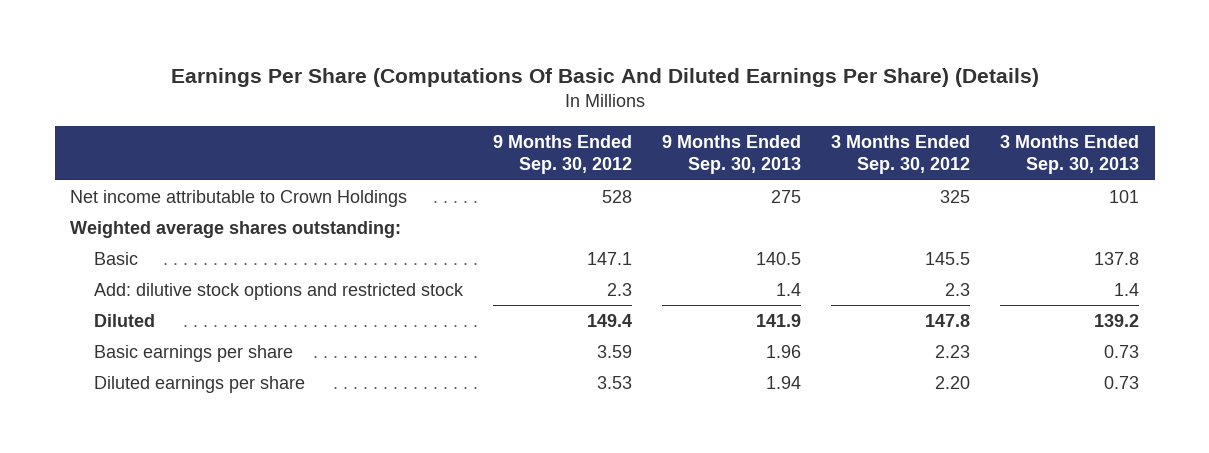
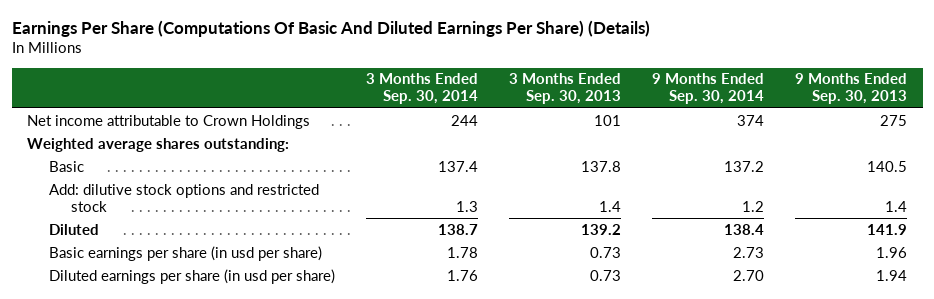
[493,134,633,175] 9 Months Ended Sep. 30, 2012 -> none
[831,134,971,175] 3 Months Ended Sep. 30, 2012 -> none
none -> [366,73,479,105] 3 Months Ended Sep. 30, 2014
none -> [652,73,765,105] 9 Months Ended Sep. 30, 2014
[94,344,294,362] Basic earnings per share -> [49,245,323,261] Basic earnings per share (in usd per share)
[94,375,306,393] Diluted earnings per share -> [49,268,336,284] Diluted earnings per share (in usd per share)

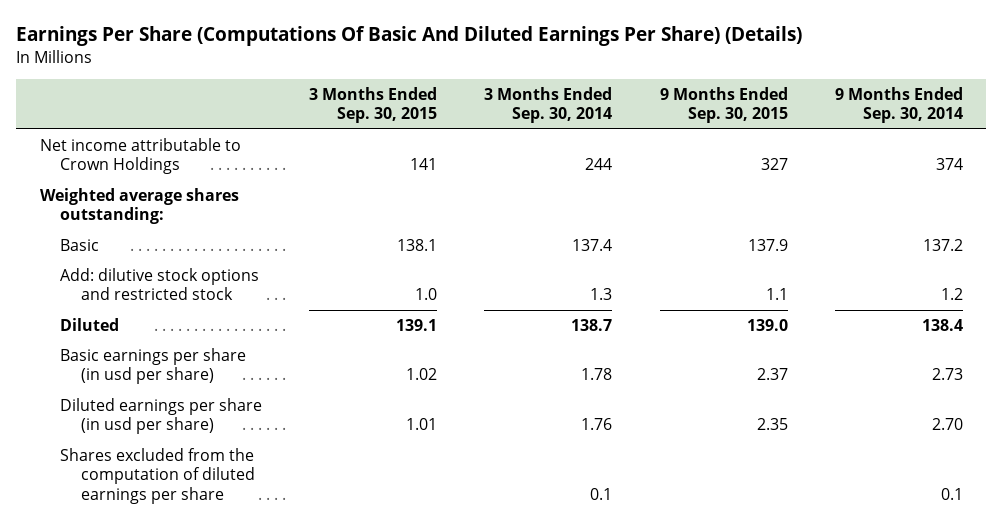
[509,73,622,105] 3 Months Ended Sep. 30, 2013 -> none
[795,73,908,105] 9 Months Ended Sep. 30, 2013 -> none
none -> [309,86,438,124] 3 Months Ended Sep. 30, 2015
none -> [659,86,788,124] 9 Months Ended Sep. 30, 2015
none -> [60,447,255,505] Shares excluded from the computation of diluted earnings per share

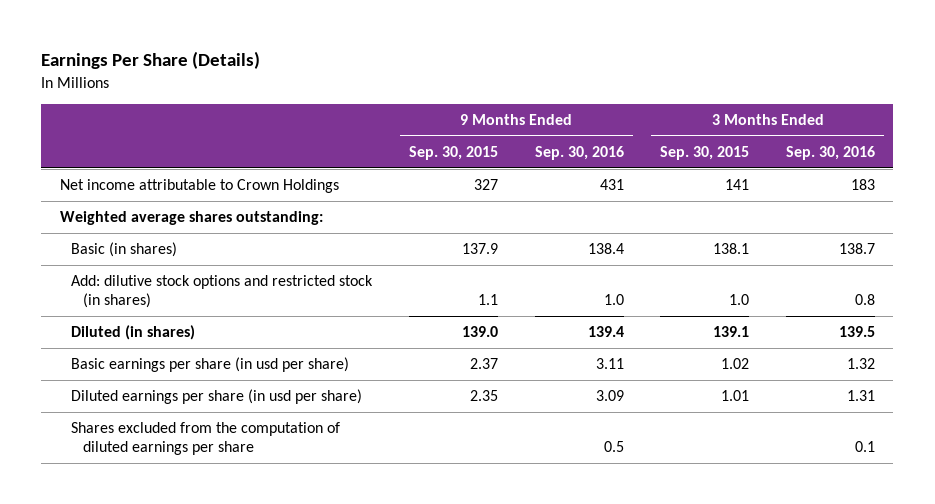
[15,26,802,47] Earnings Per Share (Computations Of Basic And Diluted Earnings Per Share) (Details) -> [41,51,261,70] Earnings Per Share (Details)
[484,86,613,124] 3 Months Ended Sep. 30, 2014 -> none
[834,86,963,124] 9 Months Ended Sep. 30, 2014 -> none
none -> [534,146,624,161] Sep. 30, 2016
none -> [786,146,876,161] Sep. 30, 2016
[60,238,100,251] Basic -> [71,242,178,258] Basic (in shares)
[60,267,260,301] Add: dilutive stock options and restricted stock -> [71,275,374,309] Add: dilutive stock options and restricted stock (in shares)
[60,317,120,331] Diluted -> [71,325,196,341] Diluted (in shares)

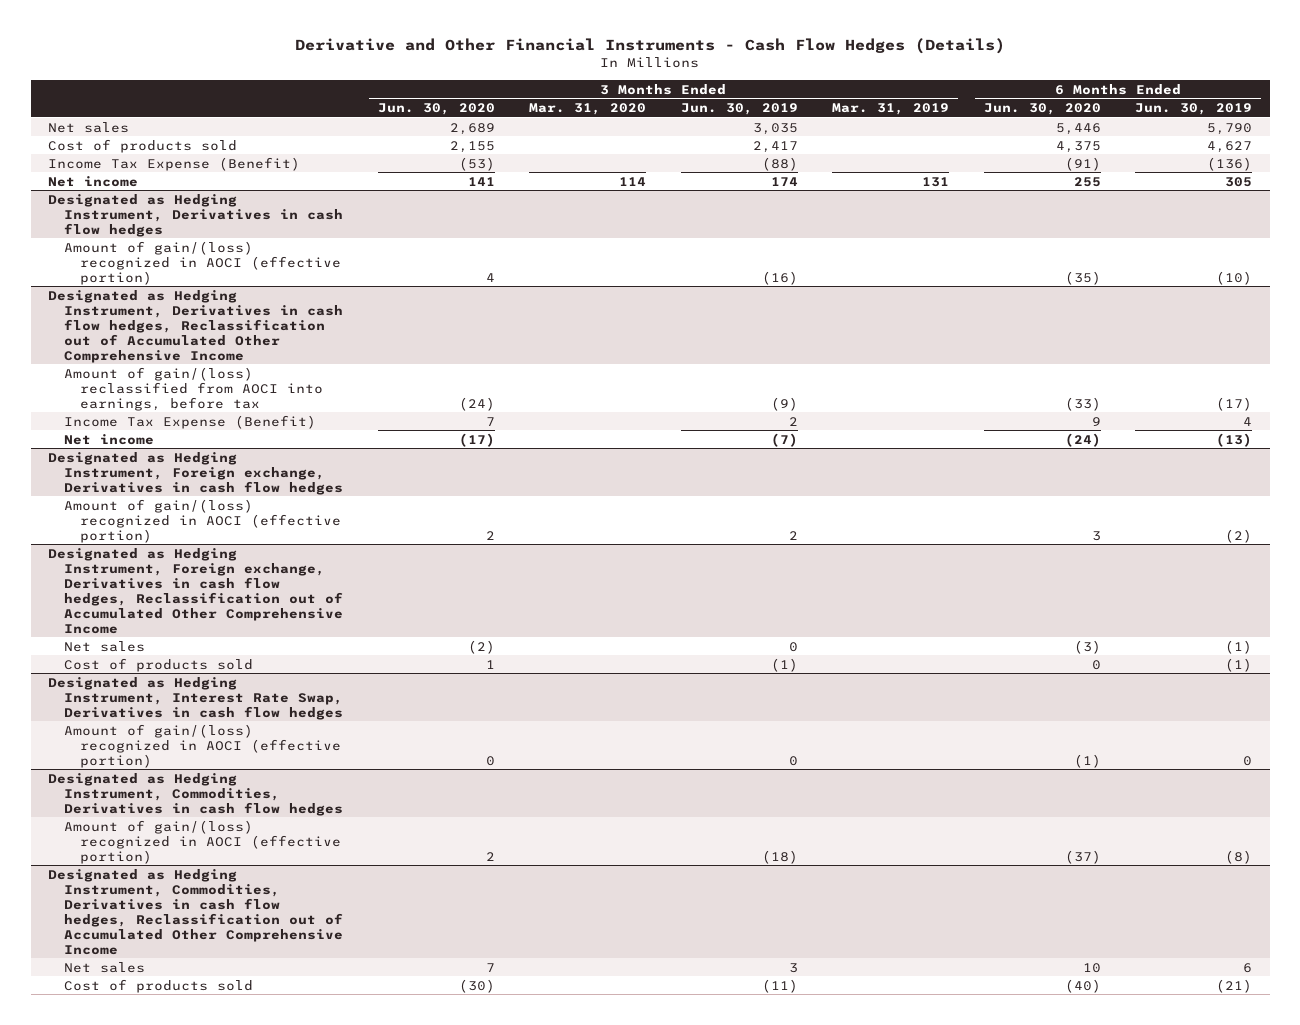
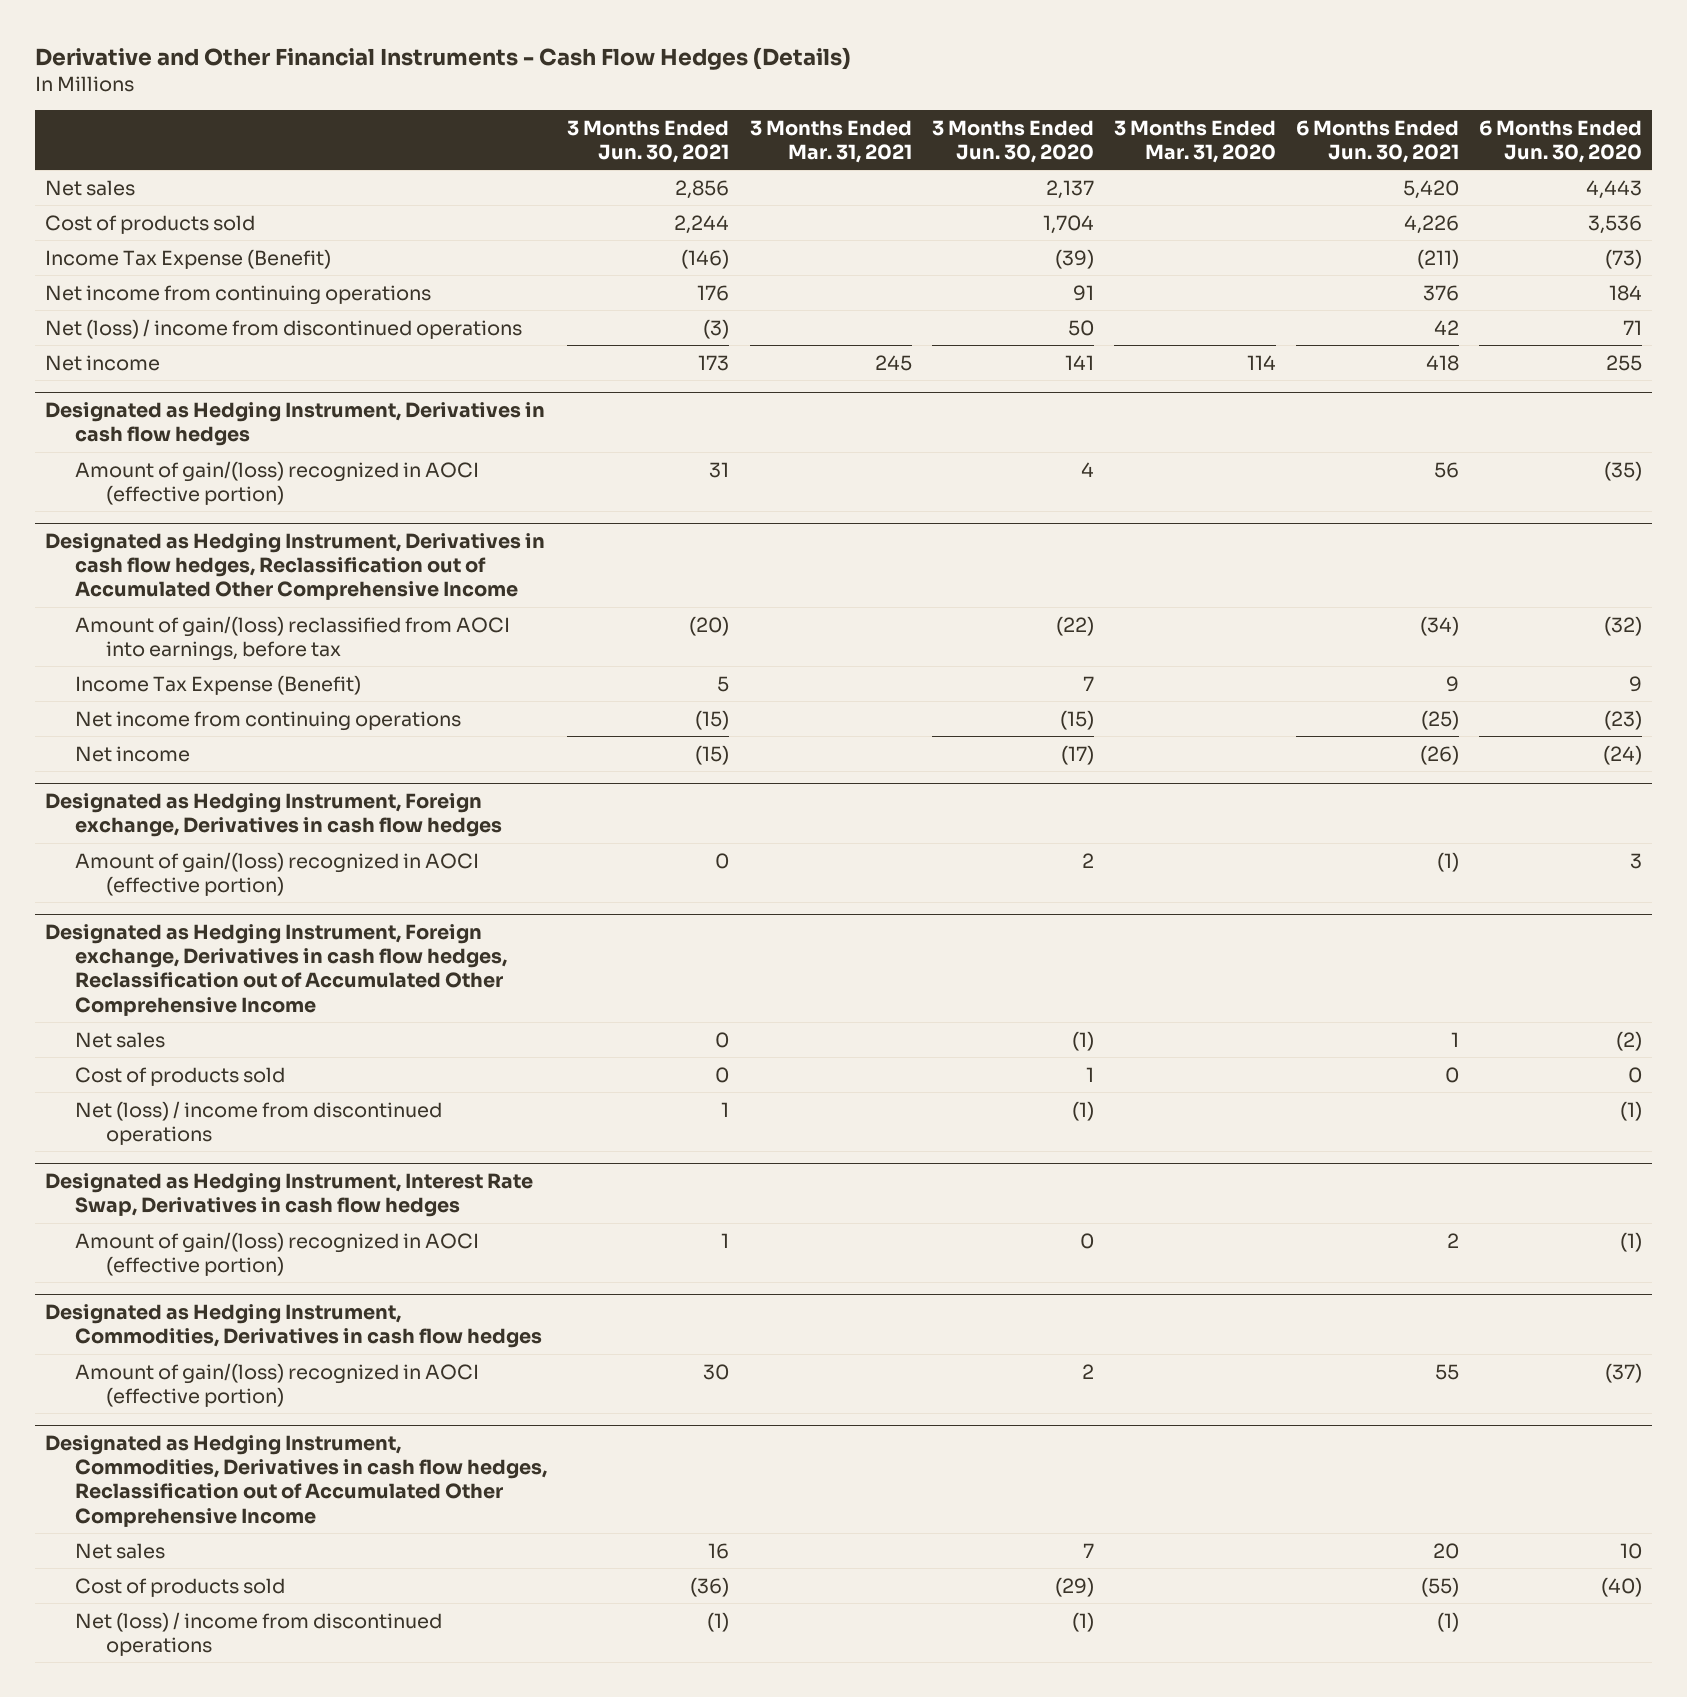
[680,103,798,116] Jun. 30, 2019 -> none
[832,103,950,116] Mar. 31, 2019 -> none
[1135,103,1253,116] Jun. 30, 2019 -> none
none -> [567,119,730,163] 3 Months Ended Jun. 30, 2021
none -> [749,119,912,163] 3 Months Ended Mar. 31, 2021
none -> [1296,119,1460,163] 6 Months Ended Jun. 30, 2021
[449,122,495,135] 2,689 -> [1045,179,1094,199] 2,137
[1055,122,1101,135] 5,446 -> [1586,179,1643,199] 4,443
[449,140,495,153] 2,155 -> [1042,214,1094,234] 1,704
[1055,140,1101,153] 4,375 -> [1588,214,1643,234] 3,536
[458,156,495,171] (53) -> [1054,248,1094,269] (39)
[1064,156,1101,171] (91) -> [1605,248,1643,269] (73)
none -> [44,284,431,305] Net income from continuing operations
none -> [44,318,522,339] Net (loss) / income from discontinued operations
[458,396,495,411] (24) -> [1055,615,1094,636] (22)
[1064,396,1101,411] (33) -> [1604,615,1643,636] (32)
none -> [75,710,462,731] Net income from continuing operations
[467,639,495,654] (2) -> [1071,1030,1094,1051] (1)
[1073,639,1101,654] (3) -> [1616,1030,1643,1051] (2)
none -> [75,1100,443,1145] Net (loss) / income from discontinued operations
[458,978,495,993] (30) -> [1054,1576,1094,1597] (29)
none -> [75,1611,443,1656] Net (loss) / income from discontinued operations

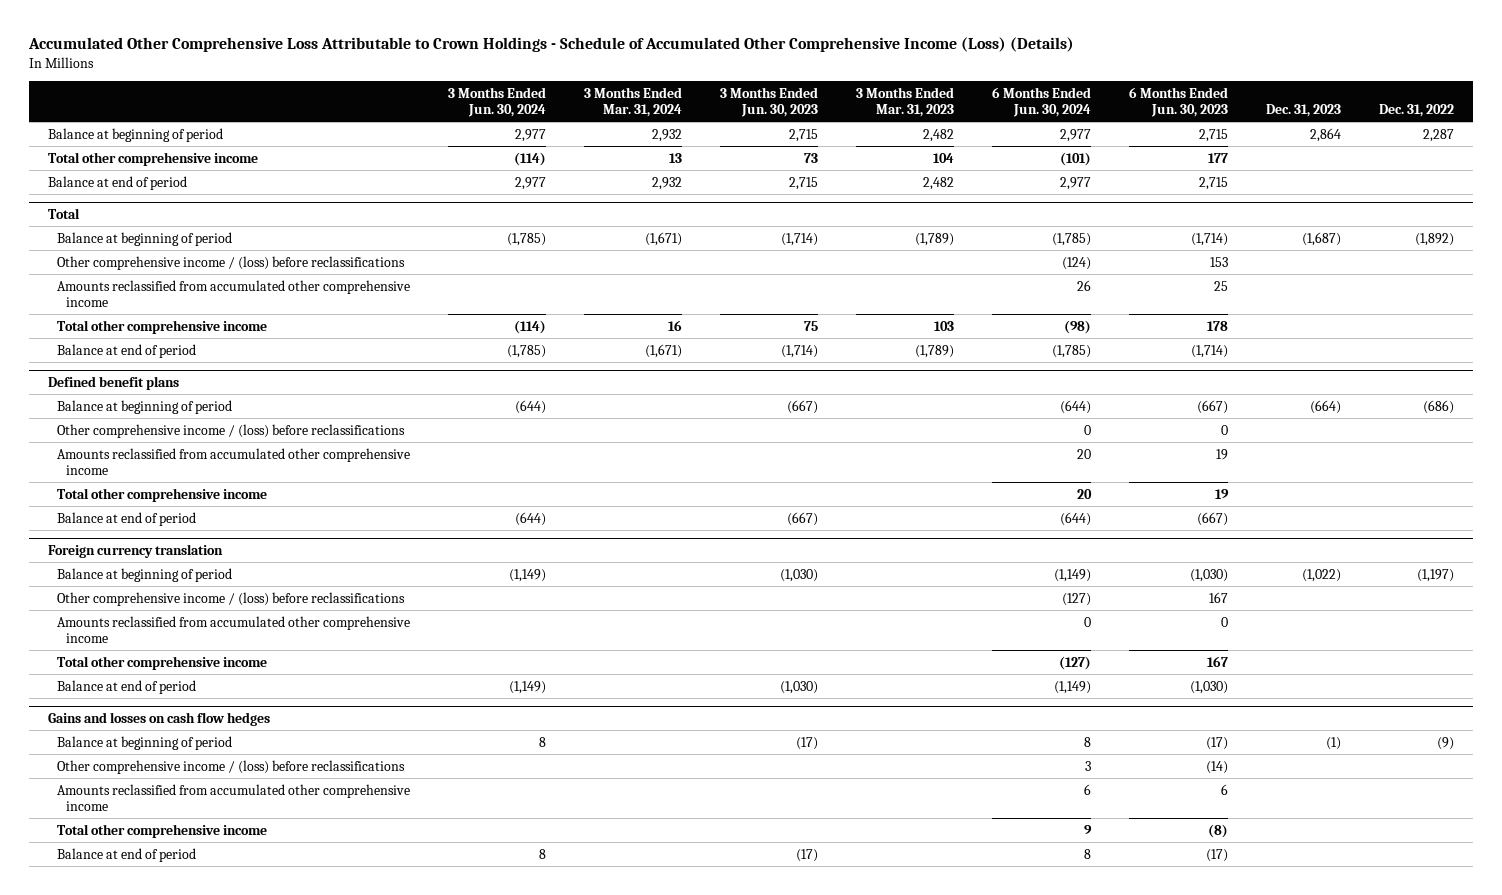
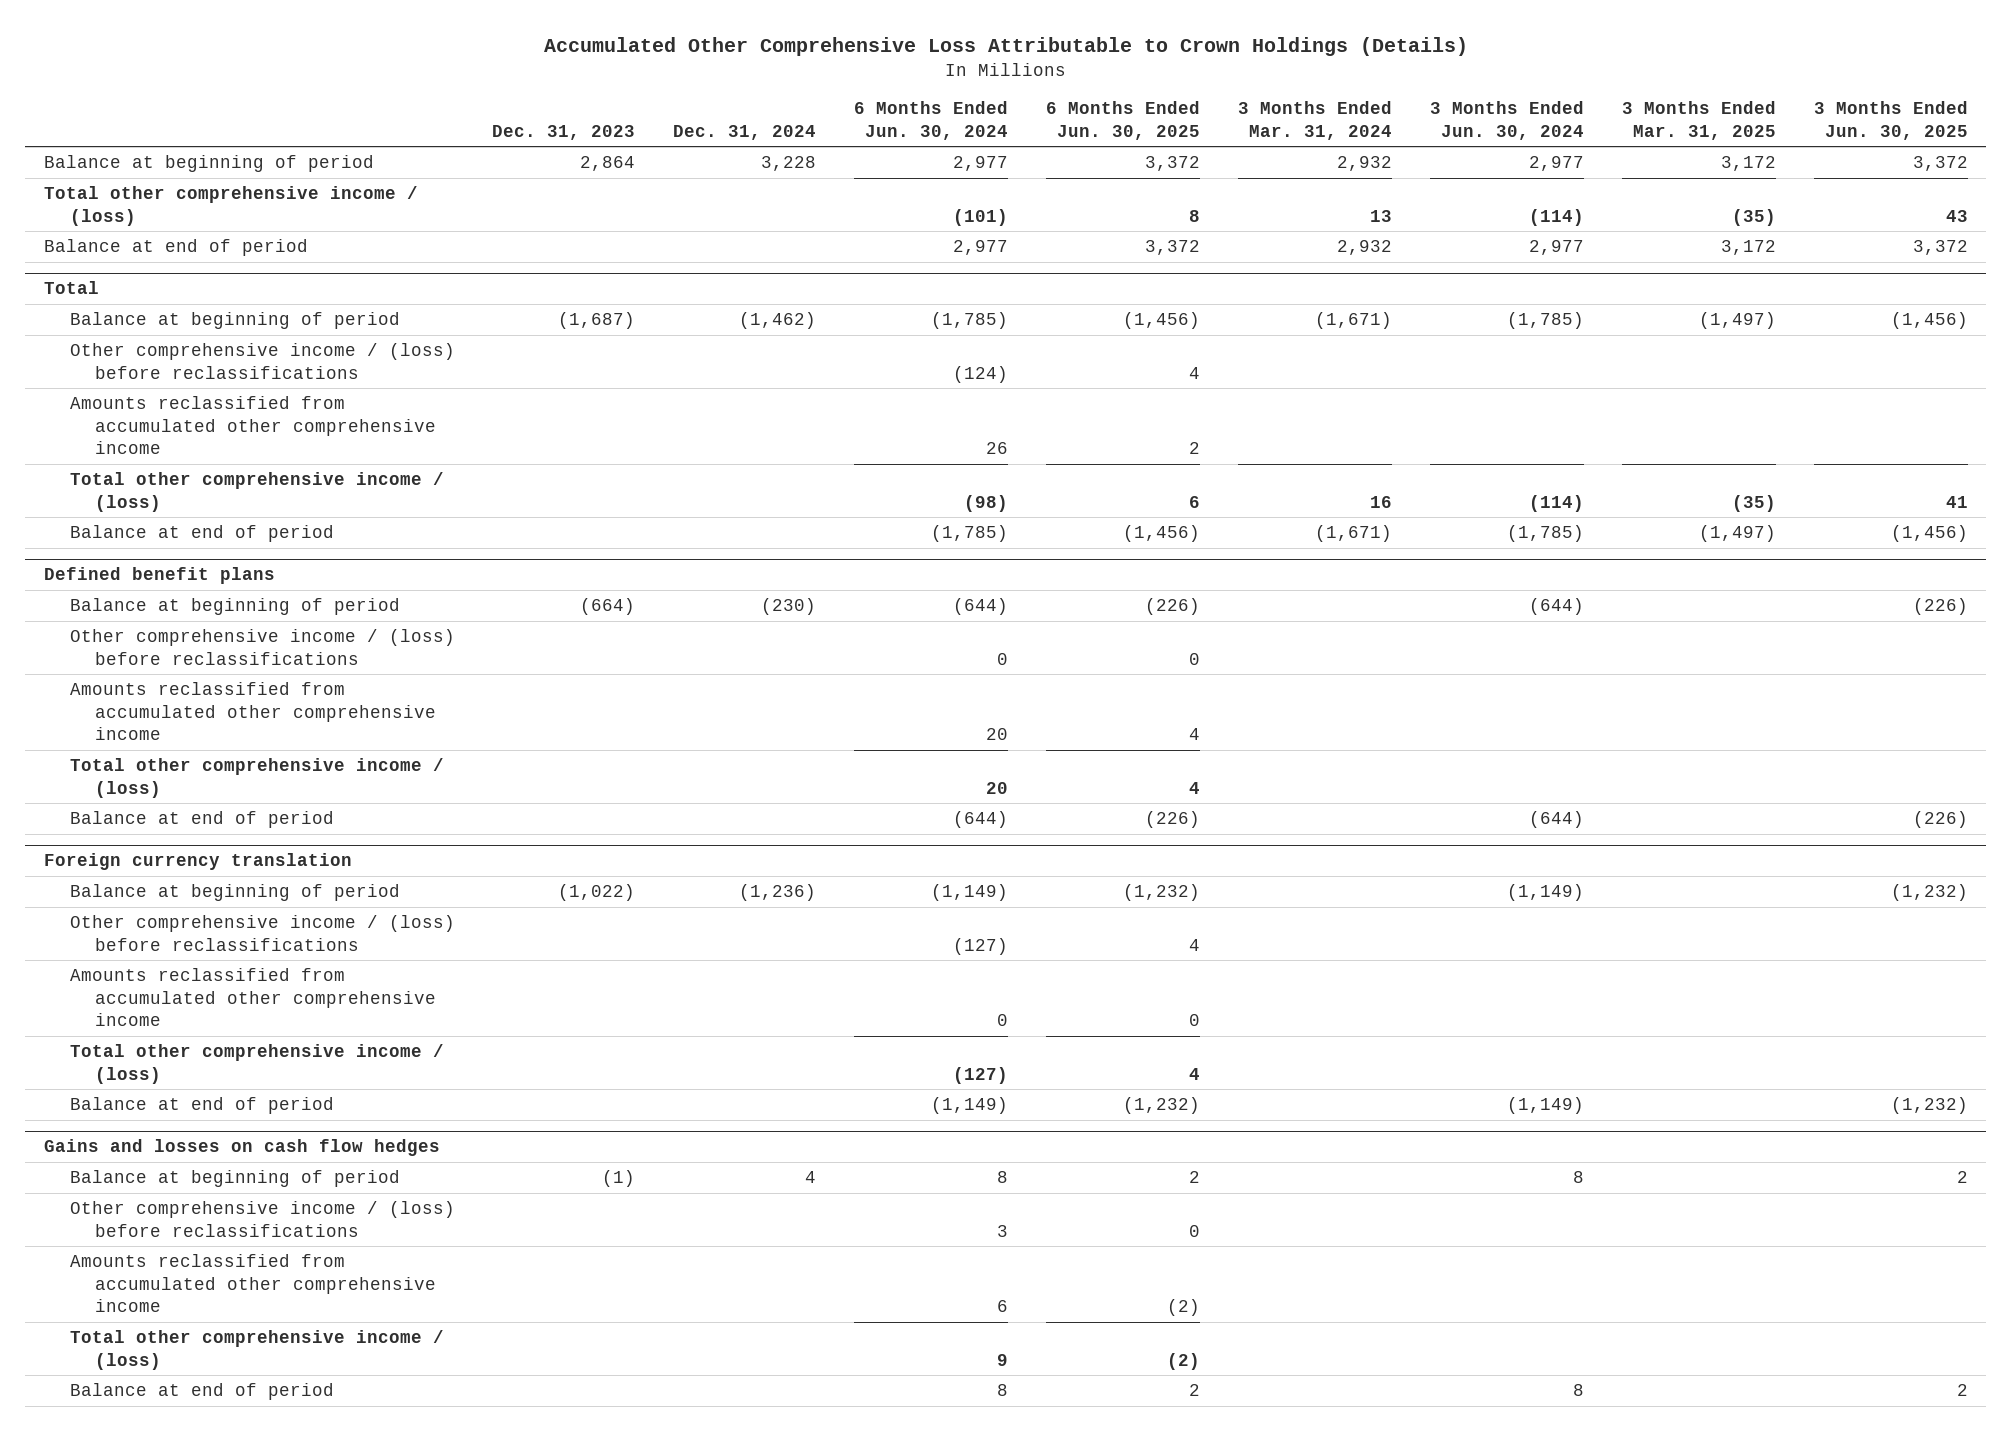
[27,37,1074,53] Accumulated Other Comprehensive Loss Attributable to Crown Holdings - Schedule of Accumulated Other Comprehensive Income (Loss) (Details) -> [543,37,1468,57] Accumulated Other Comprehensive Loss Attributable to Crown Holdings (Details)
[720,86,819,117] 3 Months Ended Jun. 30, 2023 -> none
[856,86,955,117] 3 Months Ended Mar. 31, 2023 -> none
[1129,86,1229,117] 6 Months Ended Jun. 30, 2023 -> none
[1379,103,1455,117] Dec. 31, 2022 -> none
none -> [673,124,817,140] Dec. 31, 2024
none -> [1046,101,1201,140] 6 Months Ended Jun. 30, 2025
none -> [1621,101,1776,140] 3 Months Ended Mar. 31, 2025
none -> [1813,101,1968,140] 3 Months Ended Jun. 30, 2025
[47,151,258,166] Total other comprehensive income -> [43,186,418,226] Total other comprehensive income / (loss)
[57,319,268,334] Total other comprehensive income -> [69,472,444,512] Total other comprehensive income / (loss)
[57,487,268,502] Total other comprehensive income -> [69,758,444,798] Total other comprehensive income / (loss)
[57,655,268,670] Total other comprehensive income -> [69,1044,444,1084] Total other comprehensive income / (loss)
[57,823,268,838] Total other comprehensive income -> [69,1330,444,1370] Total other comprehensive income / (loss)

